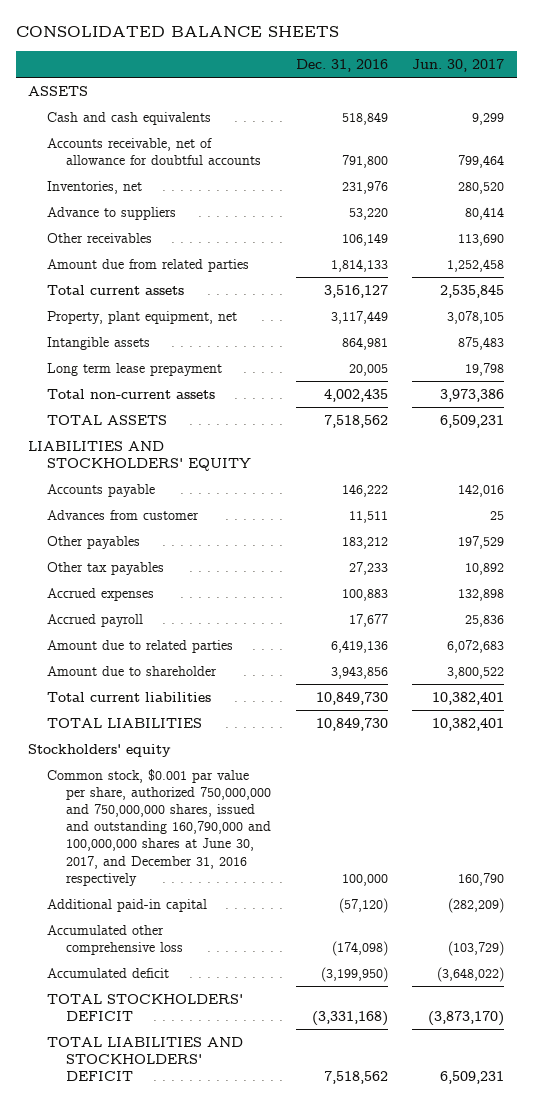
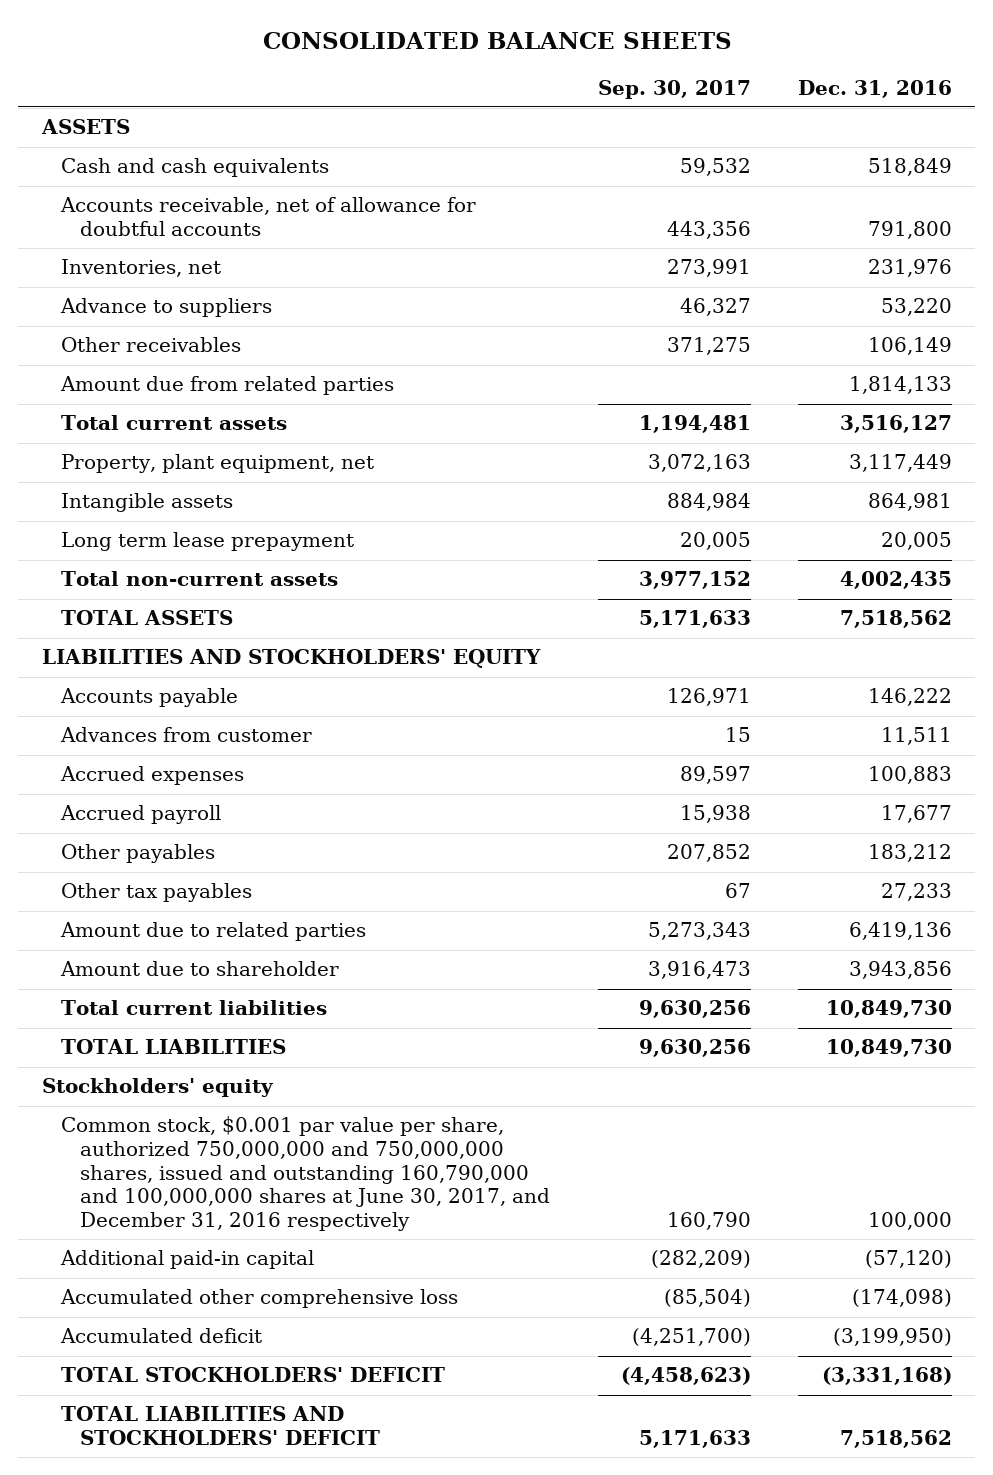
[412,58,505,72] Jun. 30, 2017 -> none
none -> [597,79,751,99] Sep. 30, 2017
[47,535,141,549] Other payables -> [61,844,216,864] Other payables
[47,561,165,575] Other tax payables -> [61,883,253,903] Other tax payables

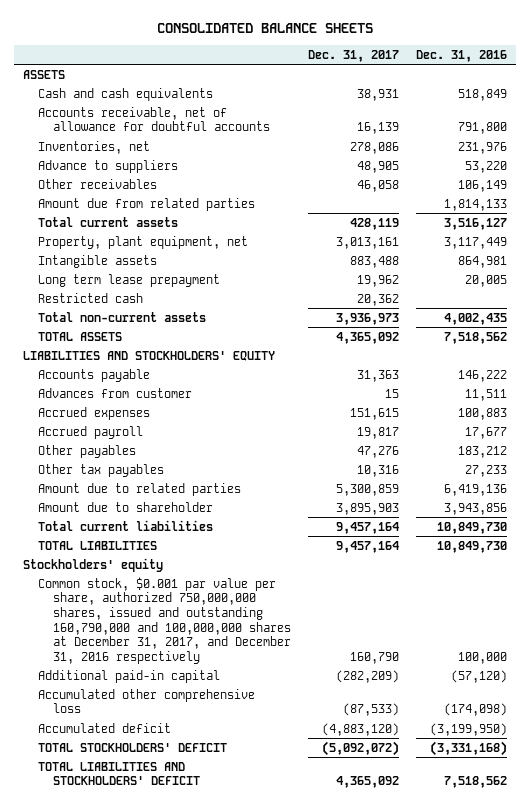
[597,79,751,99] Sep. 30, 2017 -> none
none -> [308,49,400,62] Dec. 31, 2017
none -> [37,292,143,303] Restricted cash
[61,1116,551,1231] Common stock, $0.001 par value per share, authorized 750,000,000 and 750,000,000 shares, issued and outstanding 160,790,000 and 100,000,000 shares at June 30, 2017, and December 31, 2016 respectively -> [37,576,292,664] Common stock, $0.001 par value per share, authorized 750,000,000 shares, issued and outstanding 160,790,000 and 100,000,000 shares at December 31, 2017, and December 31, 2016 respectively

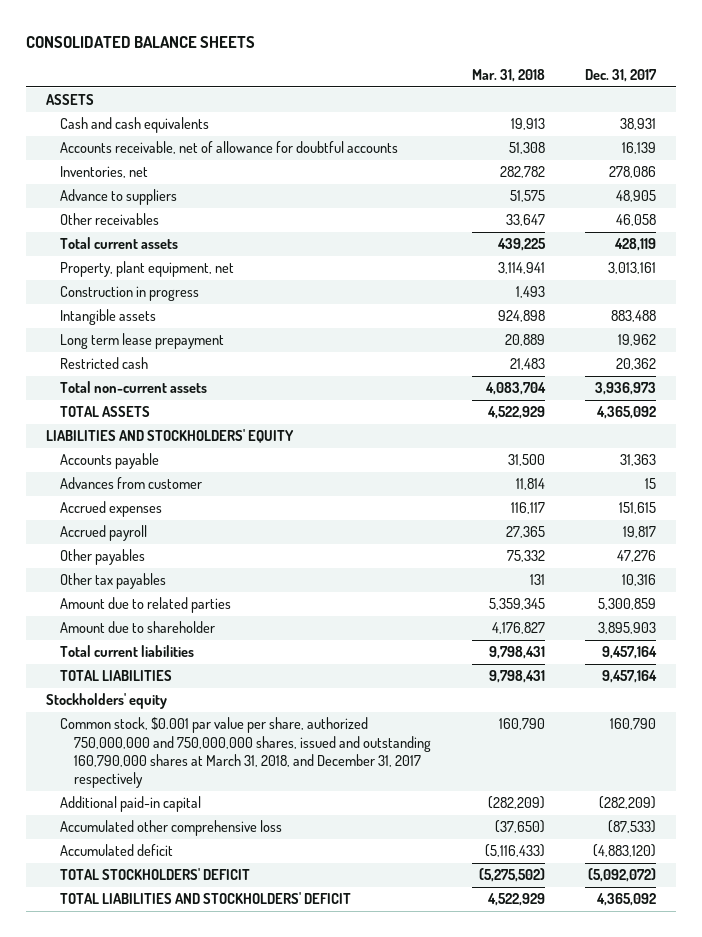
[416,49,508,62] Dec. 31, 2016 -> none
none -> [471,68,545,82] Mar. 31, 2018
[37,197,255,211] Amount due from related parties -> none
none -> [60,286,200,302] Construction in progress
[37,576,292,664] Common stock, $0.001 par value per share, authorized 750,000,000 shares, issued and outstanding 160,790,000 and 100,000,000 shares at December 31, 2017, and December 31, 2016 respectively -> [60,717,432,789] Common stock, $0.001 par value per share, authorized 750,000,000 and 750,000,000 shares, issued and outstanding 160,790,000 shares at March 31, 2018, and December 31, 2017 respectively

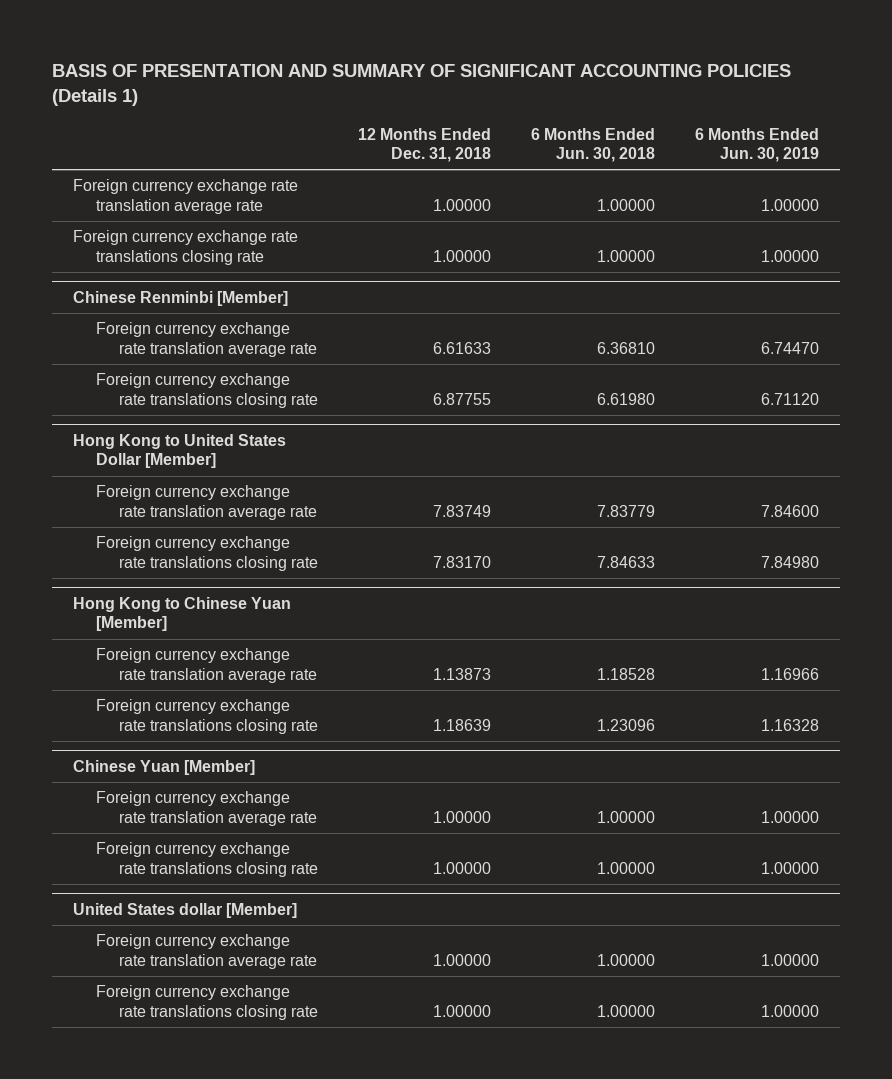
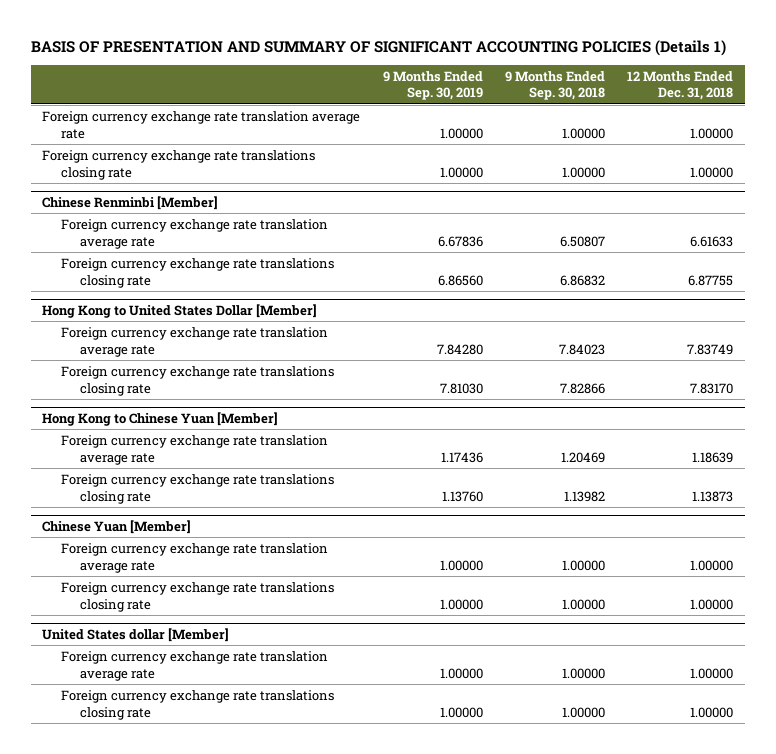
[531,127,656,163] 6 Months Ended Jun. 30, 2018 -> none
[695,127,820,163] 6 Months Ended Jun. 30, 2019 -> none
none -> [382,70,483,101] 9 Months Ended Sep. 30, 2019
none -> [505,70,606,101] 9 Months Ended Sep. 30, 2018
[433,667,492,680] 1.13873 -> [692,451,734,463] 1.18639
[433,718,492,731] 1.18639 -> [692,490,734,502] 1.13873

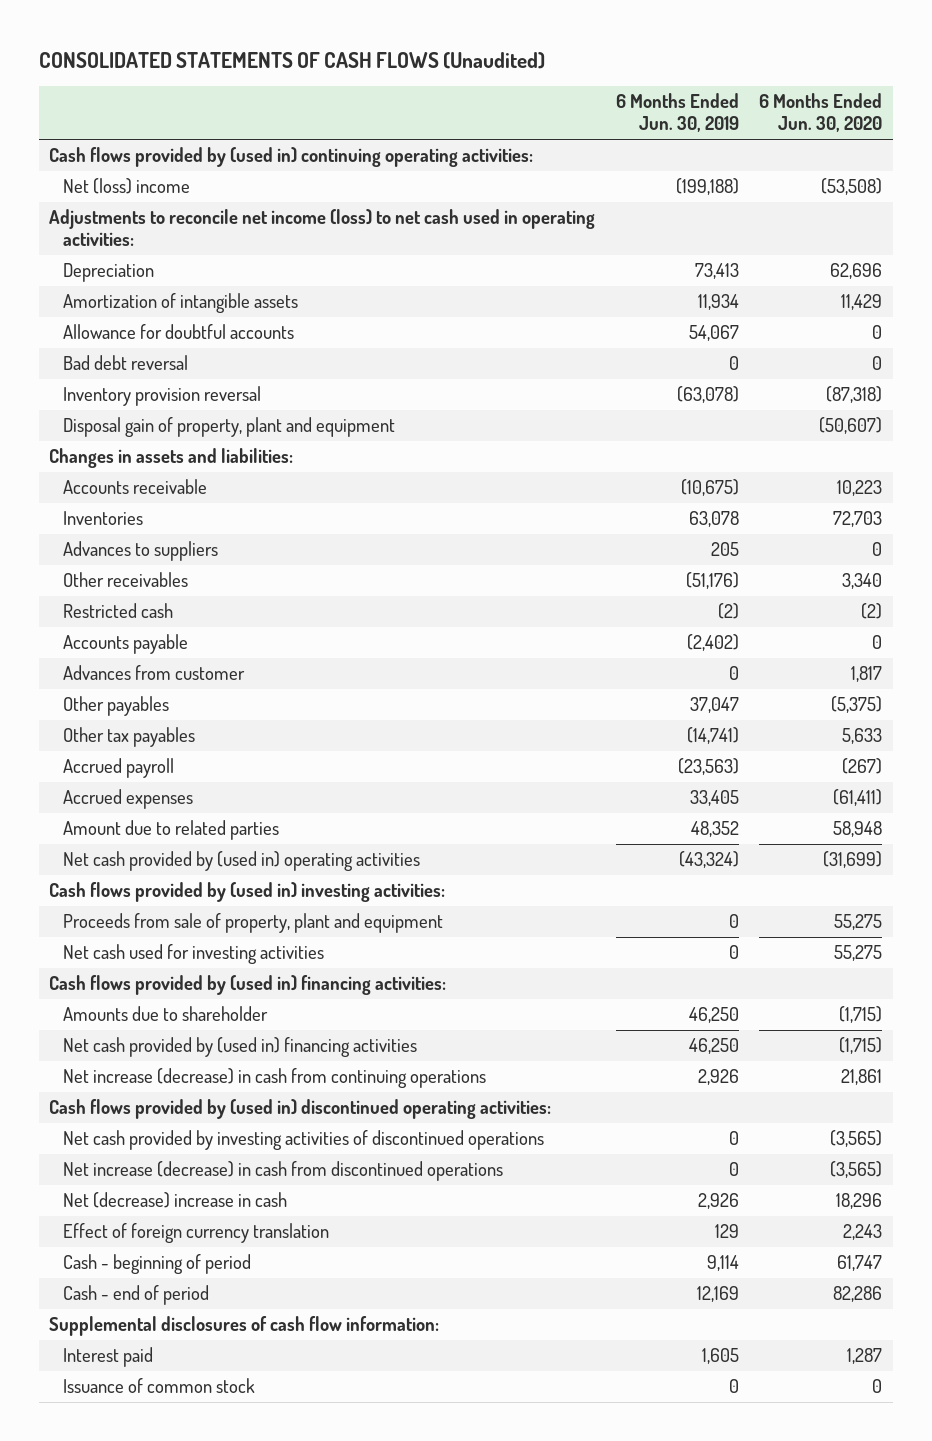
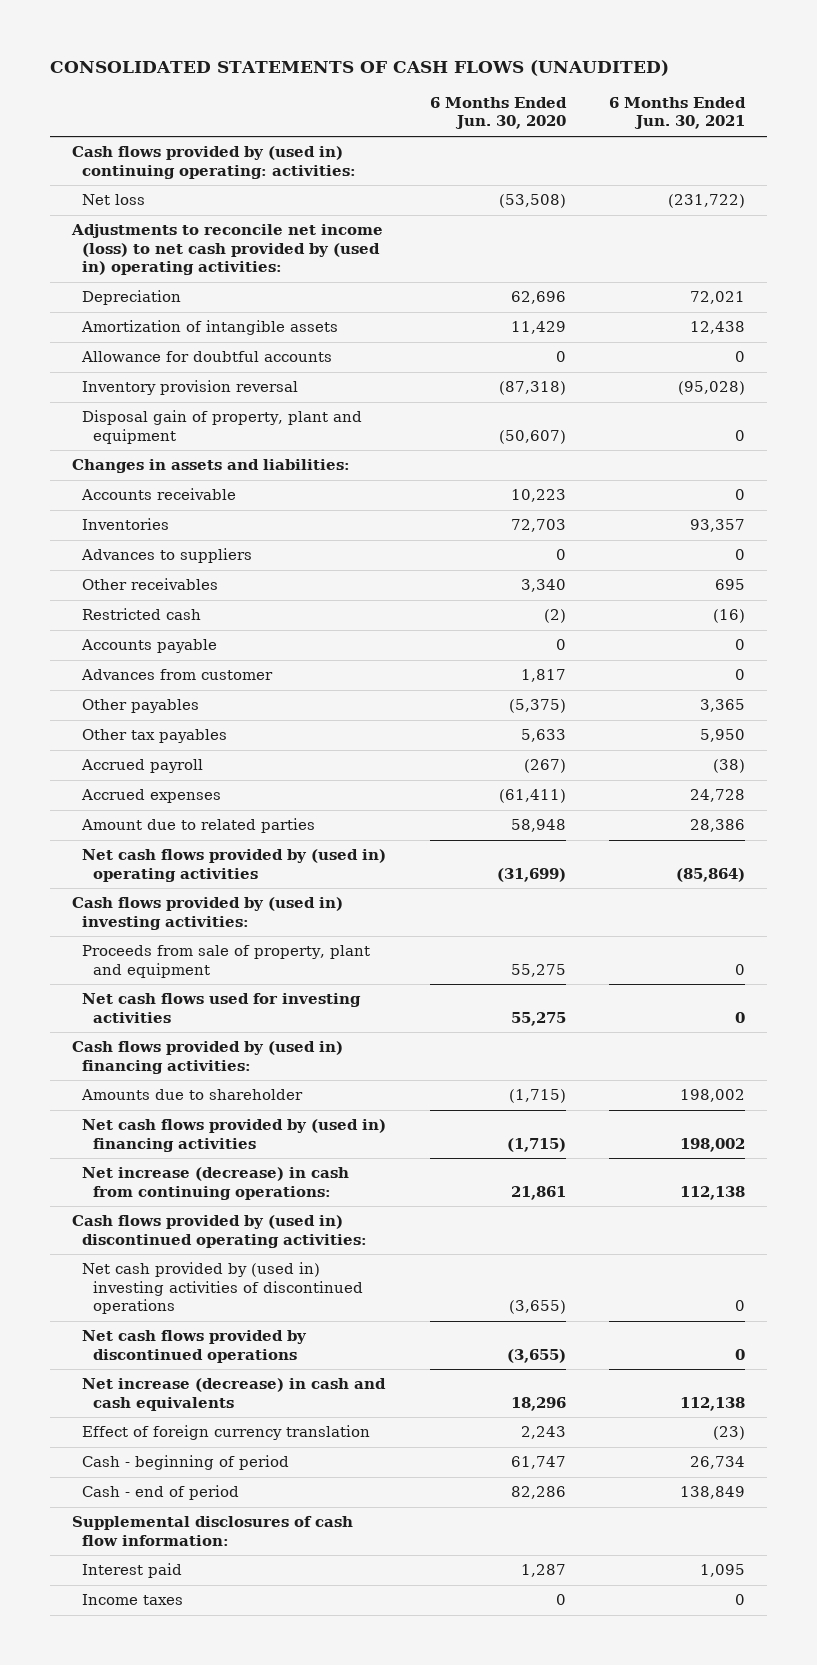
[38,51,545,69] CONSOLIDATED STATEMENTS OF CASH FLOWS (Unaudited) -> [49,59,669,76] CONSOLIDATED STATEMENTS OF CASH FLOWS (UNAUDITED)
[615,93,739,133] 6 Months Ended Jun. 30, 2019 -> none
none -> [609,97,747,130] 6 Months Ended Jun. 30, 2021
[49,147,534,168] Cash flows provided by (used in) continuing operating activities: -> [71,146,357,179] Cash flows provided by (used in) continuing operating: activities:
[62,178,190,195] Net (loss) income -> [82,194,146,206] Net loss
[49,209,596,247] Adjustments to reconcile net income (loss) to net cash used in operating activities: -> [70,224,383,276] Adjustments to reconcile net income (loss) to net cash provided by (used in) operating activities:
[62,355,188,371] Bad debt reversal -> none
[62,851,420,872] Net cash provided by (used in) operating activities -> [82,849,387,882] Net cash flows provided by (used in) operating activities
[62,944,324,965] Net cash used for investing activities -> [82,993,362,1023] Net cash flows used for investing activities
[62,1037,417,1058] Net cash provided by (used in) financing activities -> [82,1119,387,1152] Net cash flows provided by (used in) financing activities
[62,1068,486,1089] Net increase (decrease) in cash from continuing operations -> [82,1167,350,1200] Net increase (decrease) in cash from continuing operations:
[62,1161,503,1182] Net increase (decrease) in cash from discontinued operations -> none
[62,1130,544,1151] Net cash provided by investing activities of discontinued operations -> [82,1262,363,1315] Net cash provided by (used in) investing activities of discontinued operations
[830,1130,883,1148] (3,565) -> [508,1300,566,1315] (3,655)
none -> [82,1330,308,1363] Net cash flows provided by discontinued operations
[62,1192,287,1209] Net (decrease) increase in cash -> [82,1378,387,1411] Net increase (decrease) in cash and cash equivalents
[62,1378,255,1394] Issuance of common stock -> none
none -> [82,1594,184,1606] Income taxes

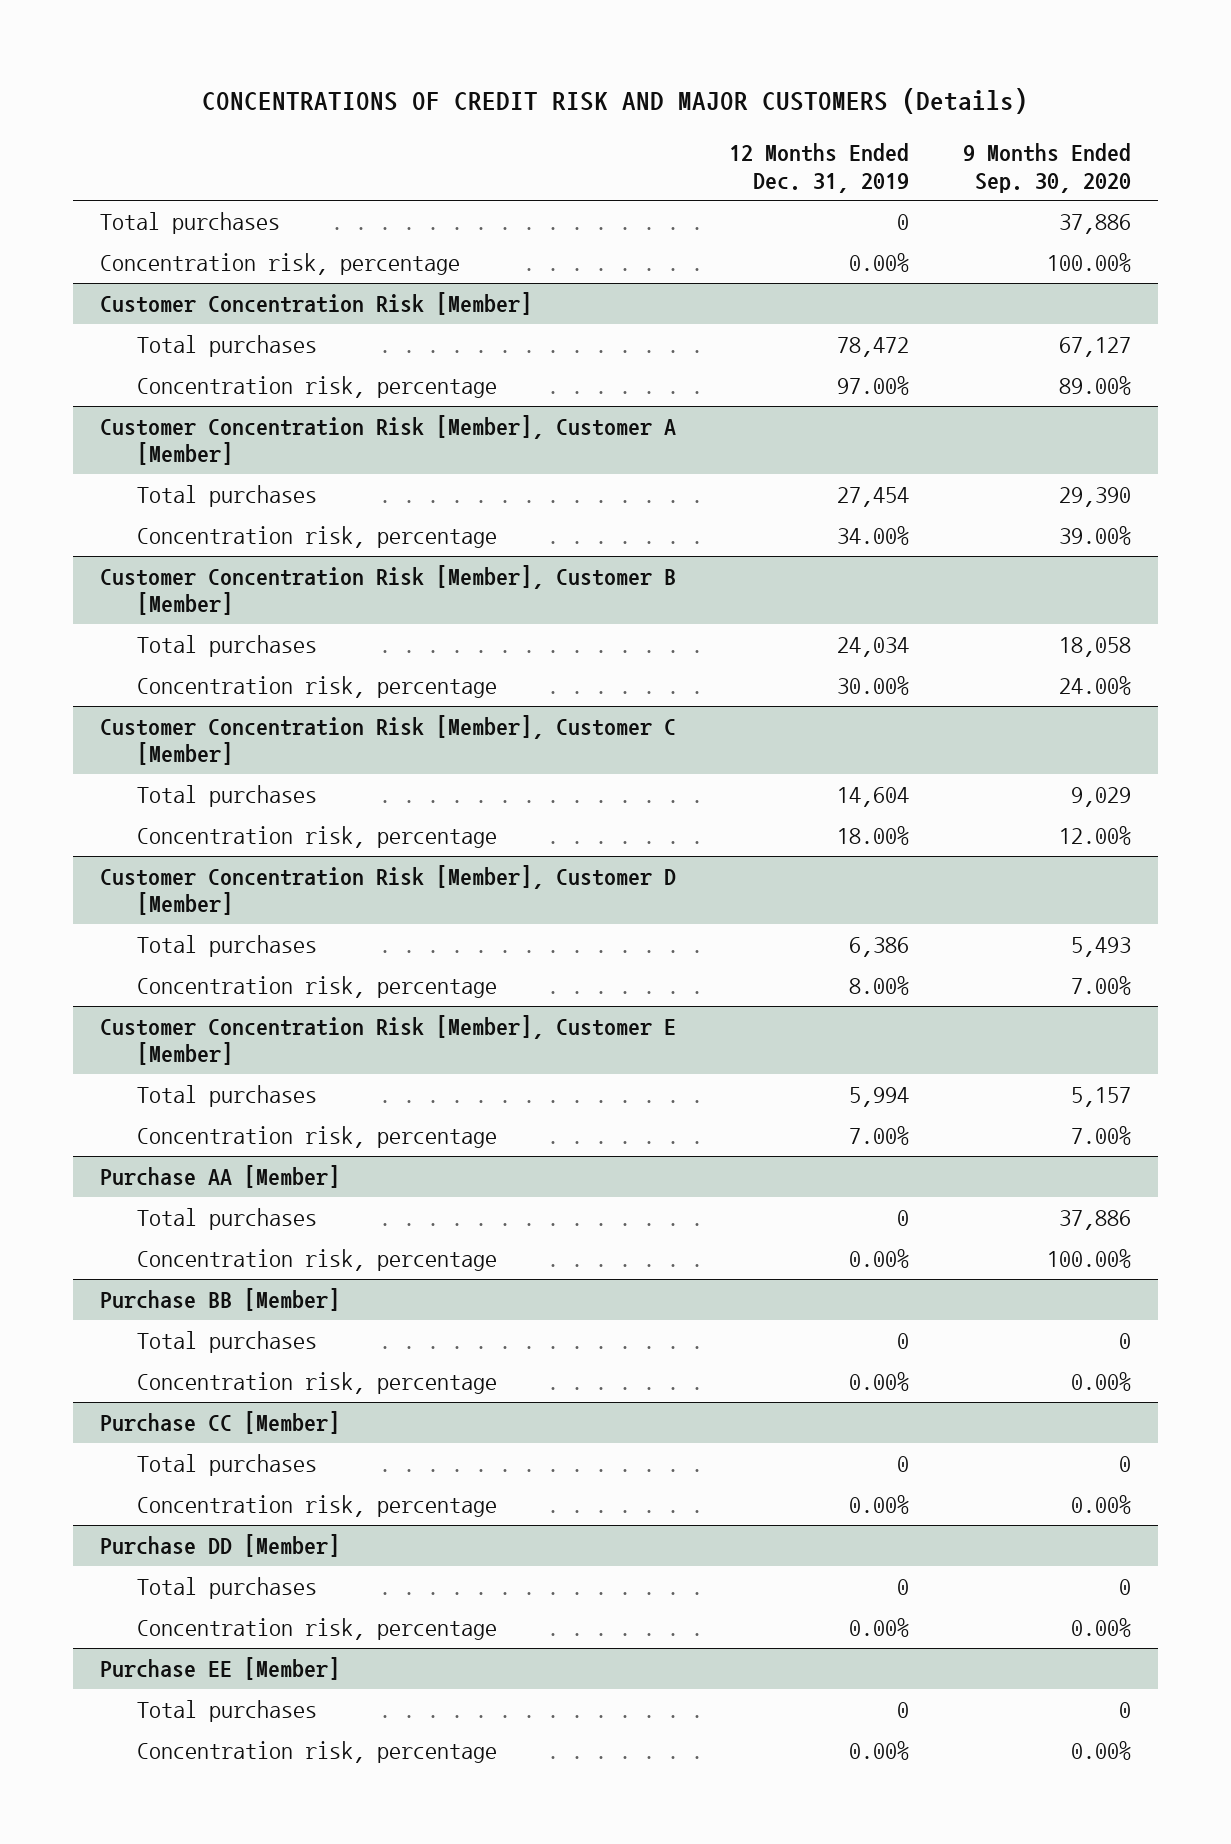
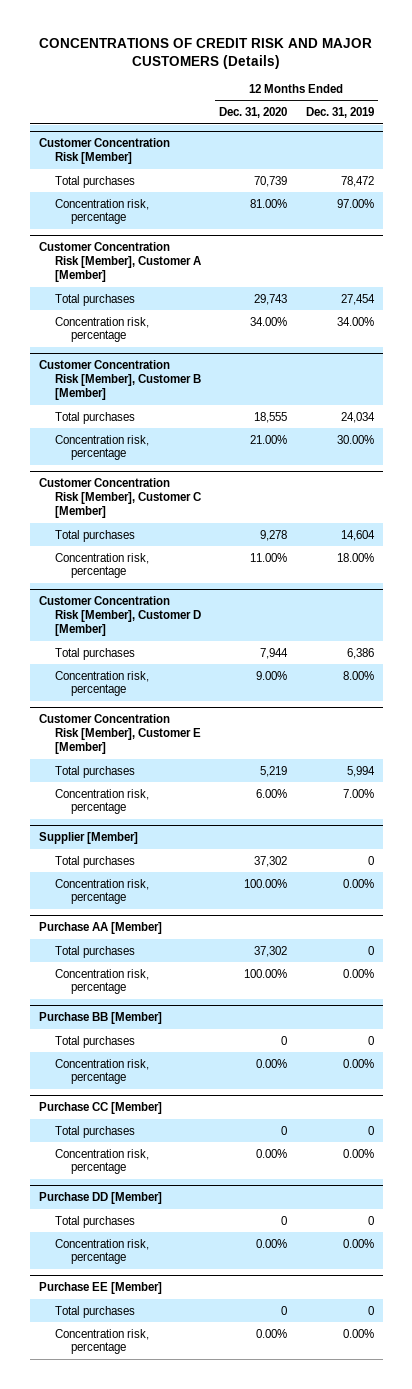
[963,143,1132,193] 9 Months Ended Sep. 30, 2020 -> none
none -> [219,107,288,119] Dec. 31, 2020
[99,211,280,234] Total purchases -> none
[99,252,460,275] Concentration risk, percentage -> none
none -> [38,832,138,845] Supplier [Member]
none -> [54,855,135,868] Total purchases
none -> [54,878,149,905] Concentration risk, percentage

